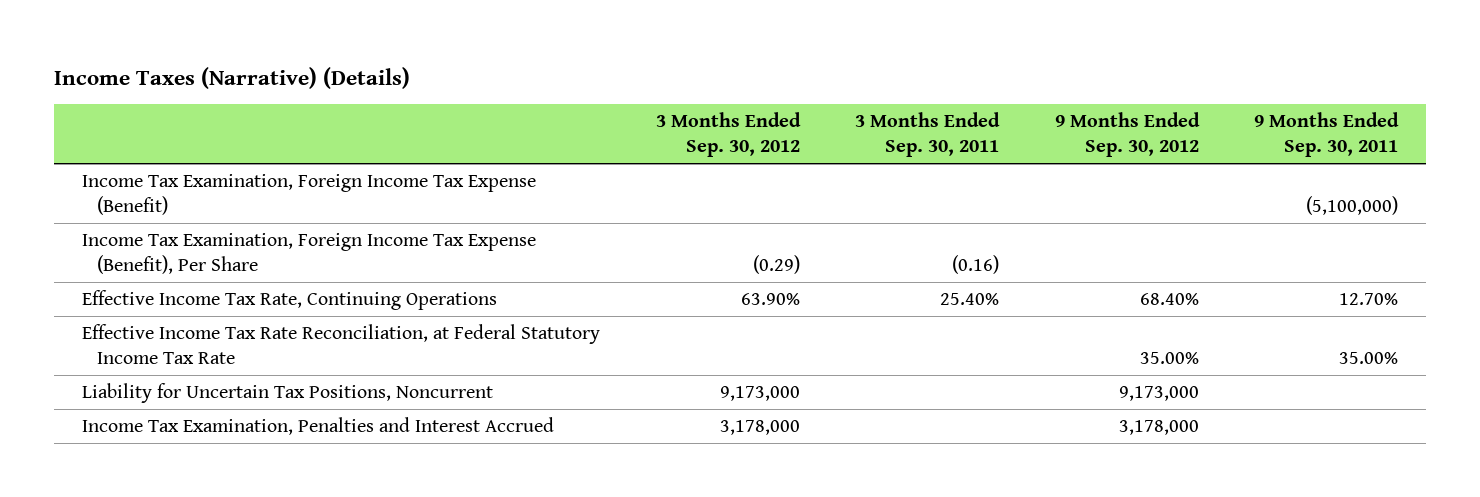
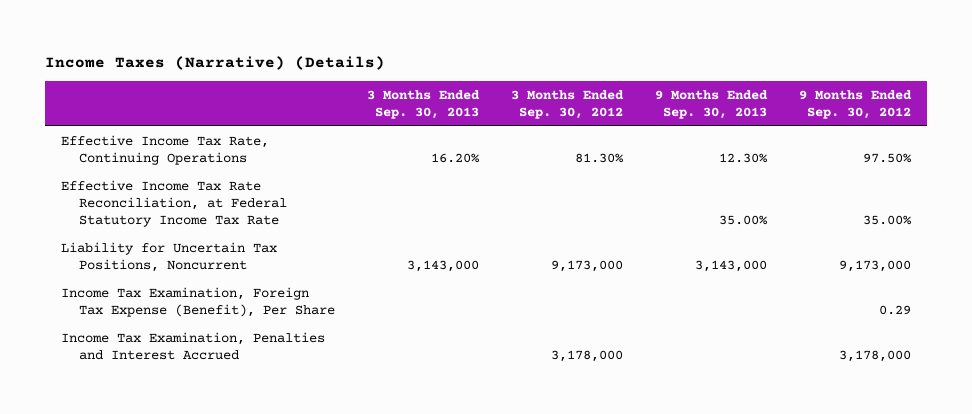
[855,112,1001,158] 3 Months Ended Sep. 30, 2011 -> none
[1254,112,1400,158] 9 Months Ended Sep. 30, 2011 -> none
none -> [366,89,480,119] 3 Months Ended Sep. 30, 2013
none -> [655,89,769,119] 9 Months Ended Sep. 30, 2013
[81,173,536,215] Income Tax Examination, Foreign Income Tax Expense (Benefit) -> none
[81,232,536,274] Income Tax Examination, Foreign Income Tax Expense (Benefit), Per Share -> none
[740,292,800,305] 63.90% -> [574,153,624,164] 81.30%
[1139,292,1199,305] 68.40% -> [863,153,913,164] 97.50%
none -> [60,287,335,318] Income Tax Examination, Foreign Tax Expense (Benefit), Per Share

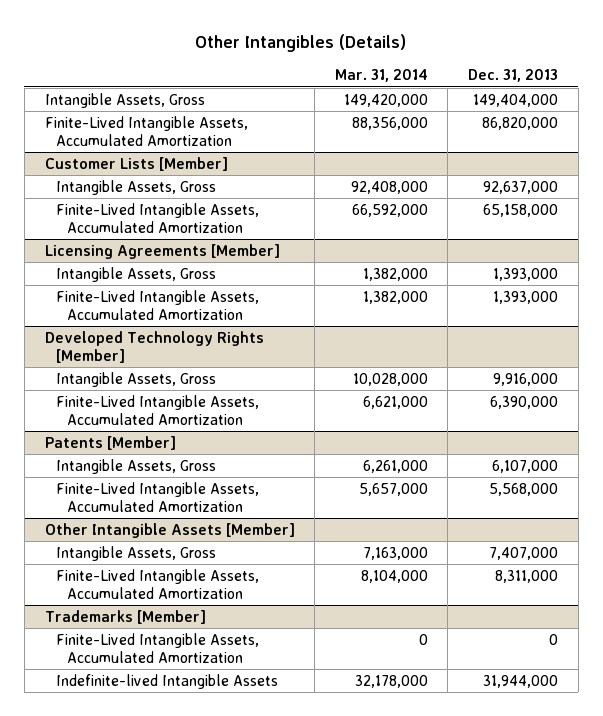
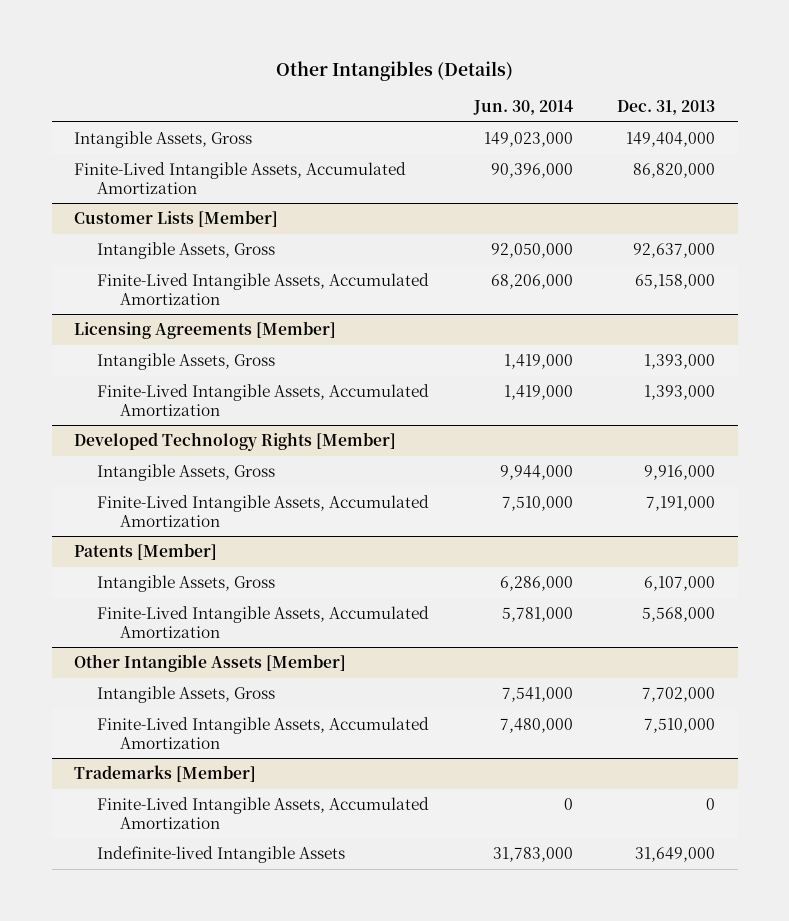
[334,69,428,83] Mar. 31, 2014 -> none
none -> [472,99,573,115] Jun. 30, 2014
[490,395,559,409] 6,390,000 -> [646,495,716,511] 7,191,000
[489,546,559,560] 7,407,000 -> [642,686,716,702] 7,702,000
[495,569,559,583] 8,311,000 -> [644,717,716,733] 7,510,000
[483,674,559,688] 31,944,000 -> [635,846,716,862] 31,649,000

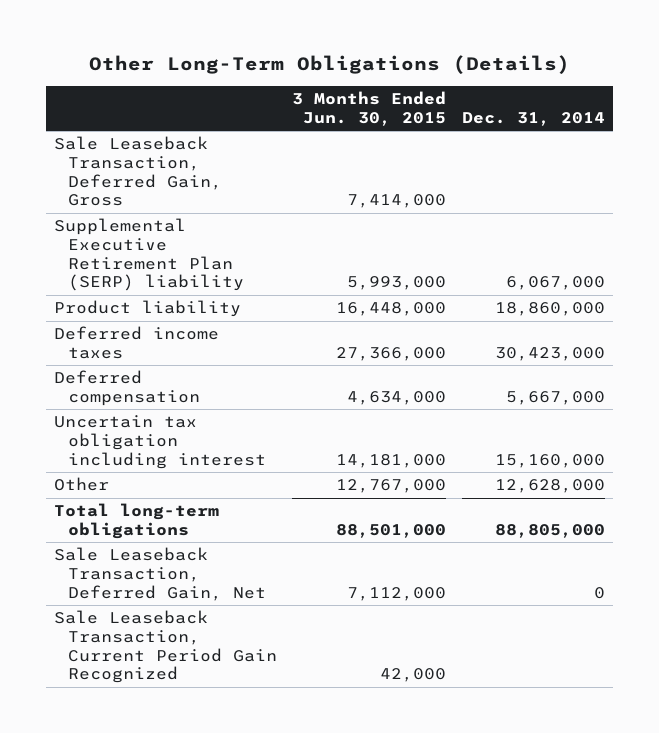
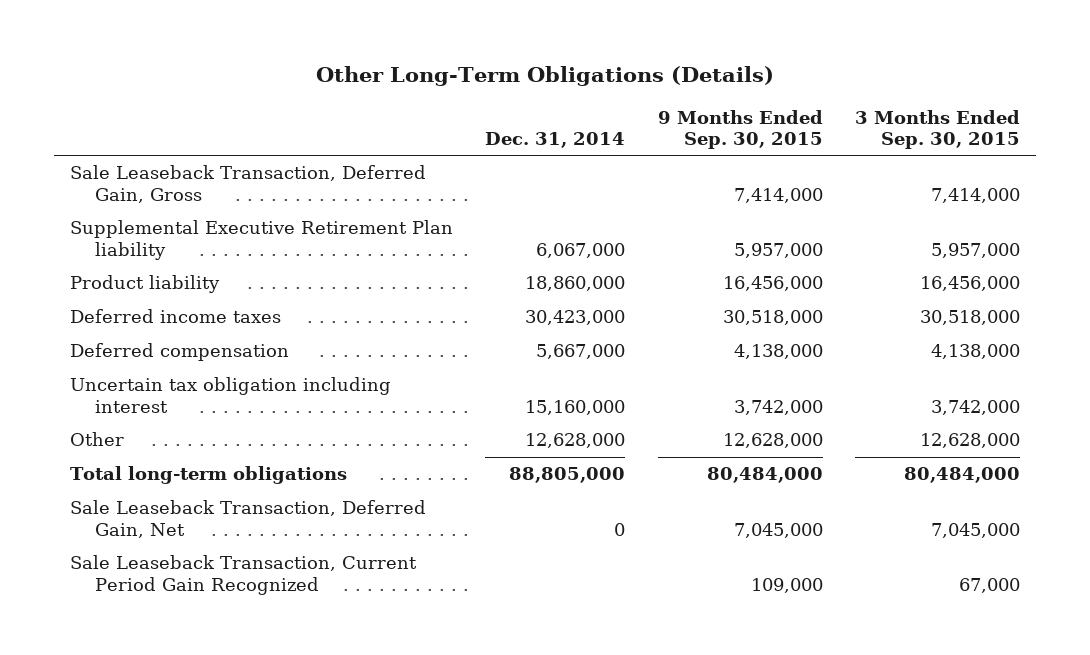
[292,91,447,126] 3 Months Ended Jun. 30, 2015 -> none
none -> [657,109,823,149] 9 Months Ended Sep. 30, 2015
none -> [854,109,1020,149] 3 Months Ended Sep. 30, 2015
[54,218,244,292] Supplemental Executive Retirement Plan (SERP) liability -> [69,220,453,260] Supplemental Executive Retirement Plan liability

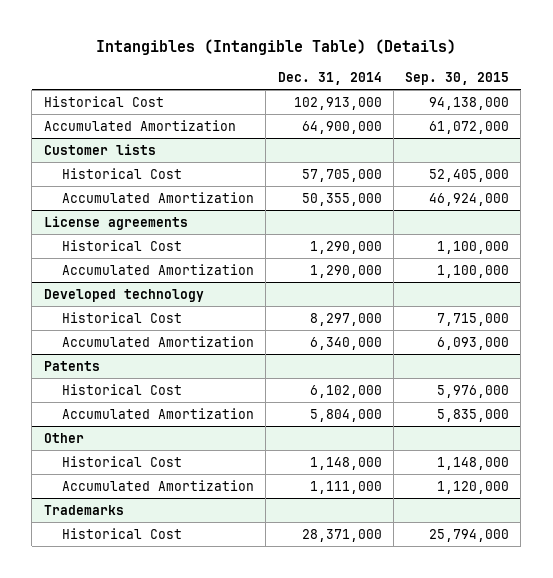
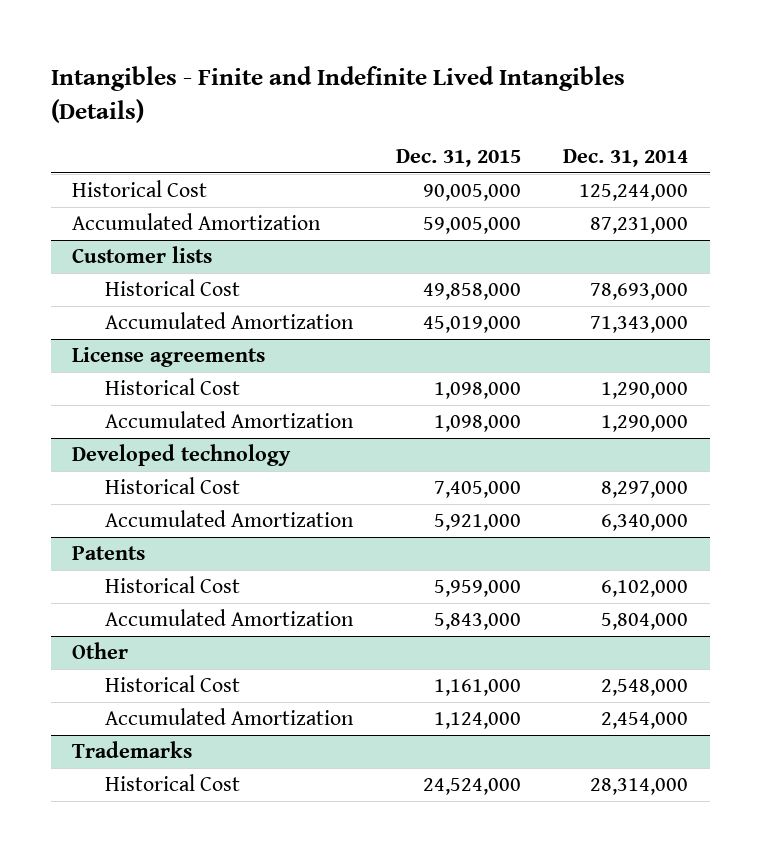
[96,39,457,56] Intangibles (Intangible Table) (Details) -> [51,65,626,123] Intangibles - Finite and Indefinite Lived Intangibles (Details)
[405,72,510,86] Sep. 30, 2015 -> none
none -> [395,149,521,168] Dec. 31, 2015
[293,96,382,110] 102,913,000 -> [579,184,689,202] 125,244,000
[301,120,382,134] 64,900,000 -> [590,217,689,235] 87,231,000
[301,168,382,182] 57,705,000 -> [590,283,689,301] 78,693,000
[301,192,382,206] 50,355,000 -> [590,316,689,334] 71,343,000
[309,456,382,470] 1,148,000 -> [601,679,689,697] 2,548,000
[309,480,382,494] 1,111,000 -> [601,712,689,730] 2,454,000
[301,528,382,542] 28,371,000 -> [590,778,689,796] 28,314,000

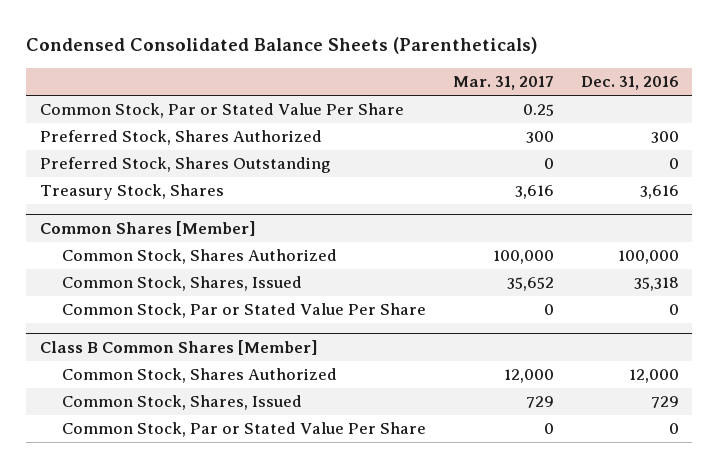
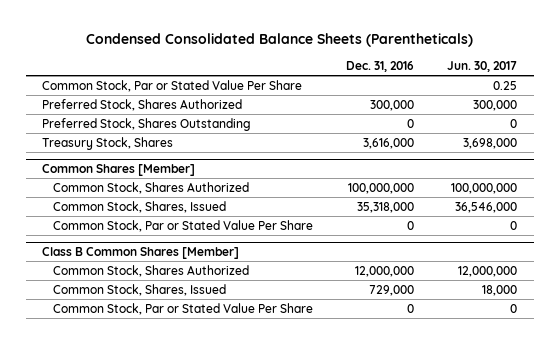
[452,76,554,91] Mar. 31, 2017 -> none
none -> [447,60,518,72] Jun. 30, 2017
[650,131,679,144] 300 -> [370,99,415,111] 300,000
[639,185,679,200] 3,616 -> [363,137,415,149] 3,616,000
[617,250,679,265] 100,000 -> [348,182,415,194] 100,000,000
[633,277,679,292] 35,318 -> [357,201,415,213] 35,318,000
[628,369,679,384] 12,000 -> [355,265,415,277] 12,000,000
[650,396,679,409] 729 -> [369,284,415,296] 729,000

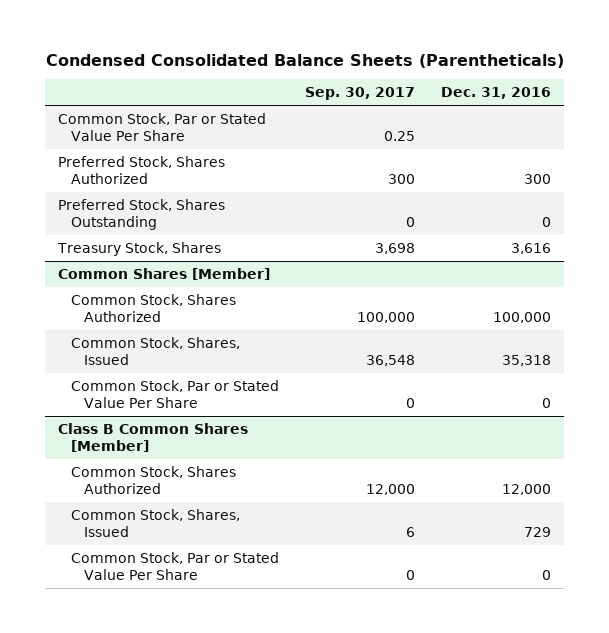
[447,60,518,72] Jun. 30, 2017 -> none
none -> [305,87,416,101] Sep. 30, 2017
[370,99,415,111] 300,000 -> [523,173,551,184] 300
[363,137,415,149] 3,616,000 -> [510,242,551,254] 3,616
[348,182,415,194] 100,000,000 -> [492,311,551,323] 100,000
[357,201,415,213] 35,318,000 -> [501,354,551,366] 35,318
[355,265,415,277] 12,000,000 -> [501,483,551,495] 12,000
[369,284,415,296] 729,000 -> [523,526,551,537] 729

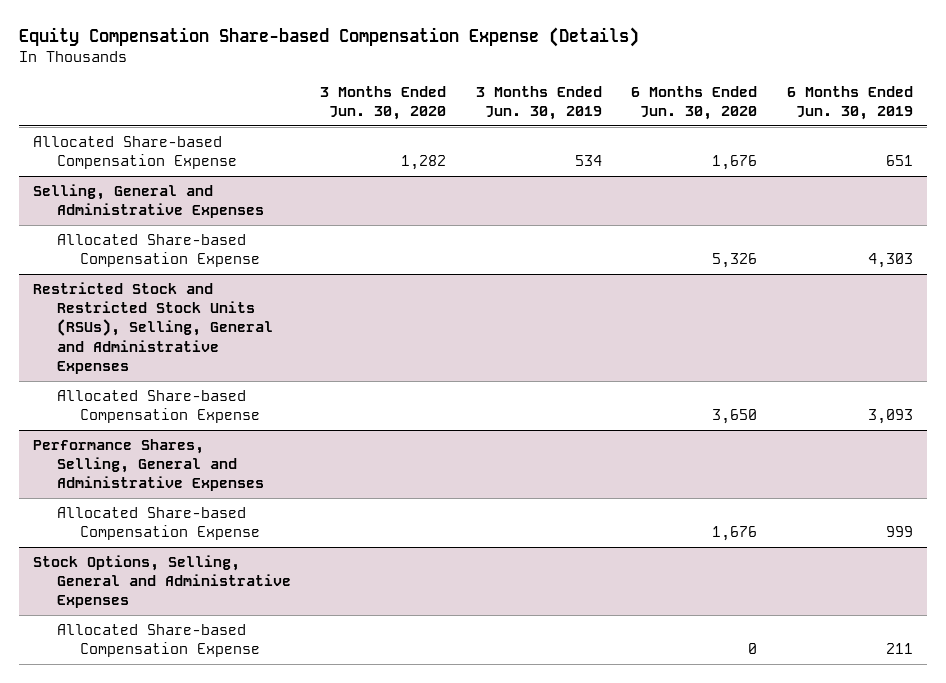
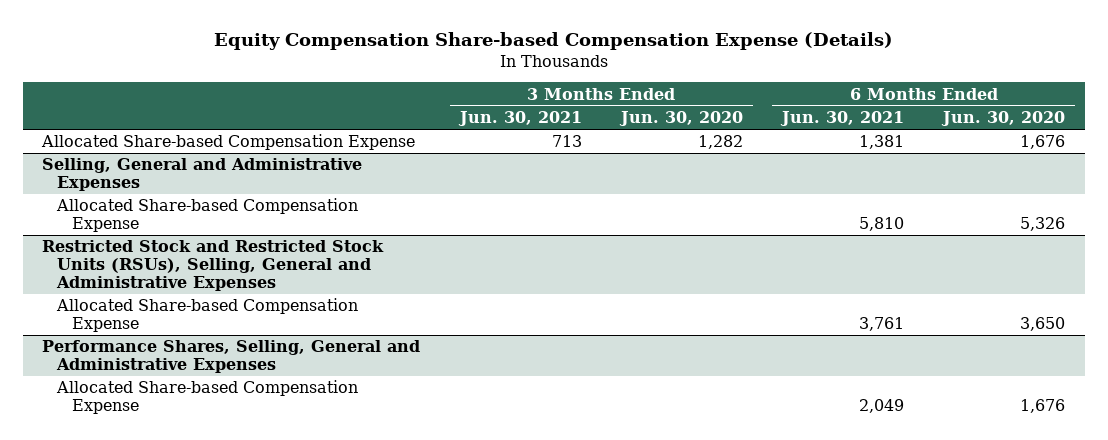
[475,85,602,120] 3 Months Ended Jun. 30, 2019 -> none
[786,85,913,120] 6 Months Ended Jun. 30, 2019 -> none
none -> [457,111,582,127] Jun. 30, 2021
none -> [780,111,905,127] Jun. 30, 2021
[33,555,291,609] Stock Options, Selling, General and Administrative Expenses -> none
[56,624,261,658] Allocated Share-based Compensation Expense -> none

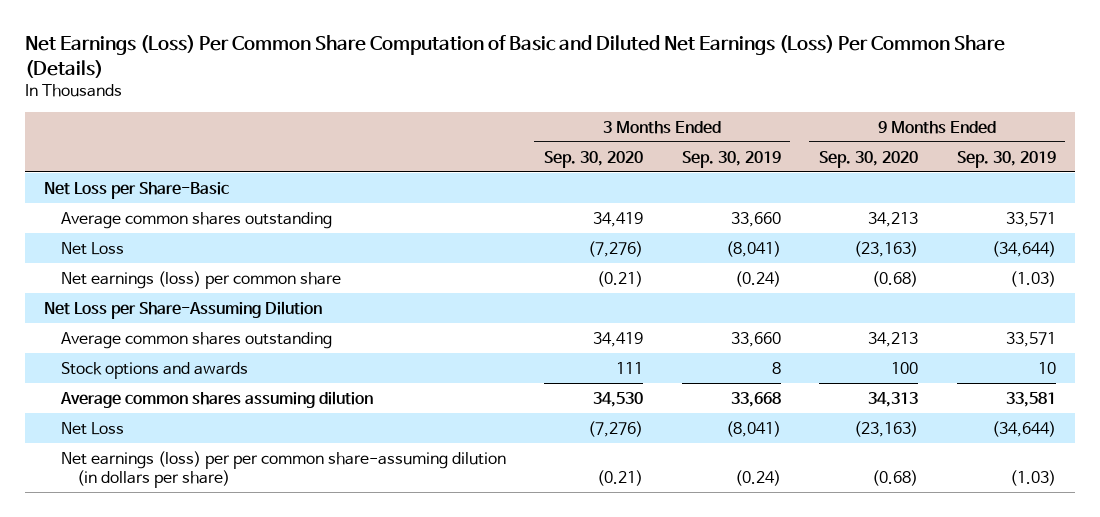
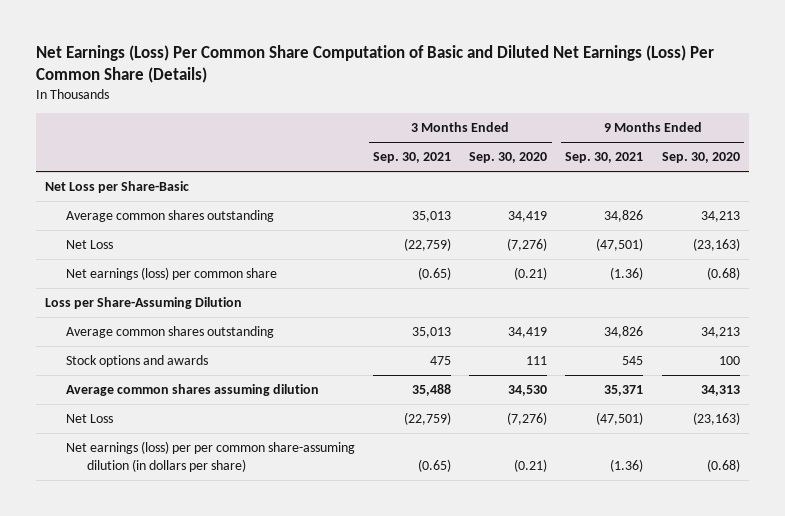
[681,150,781,168] Sep. 30, 2019 -> none
[956,150,1056,168] Sep. 30, 2019 -> none
none -> [373,152,452,164] Sep. 30, 2021
none -> [565,152,644,164] Sep. 30, 2021
[44,300,323,319] Net Loss per Share-Assuming Dilution -> [44,297,242,310] Loss per Share-Assuming Dilution

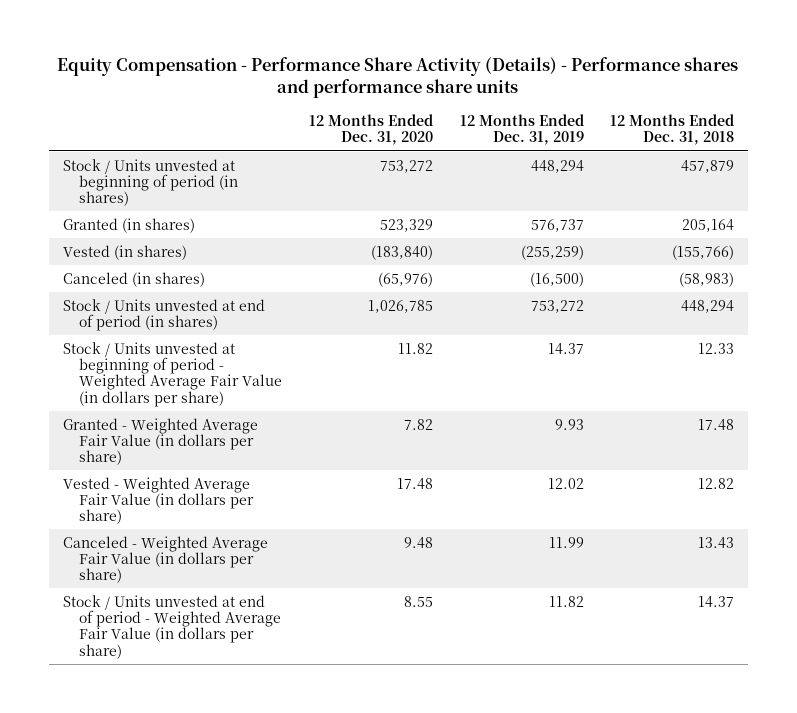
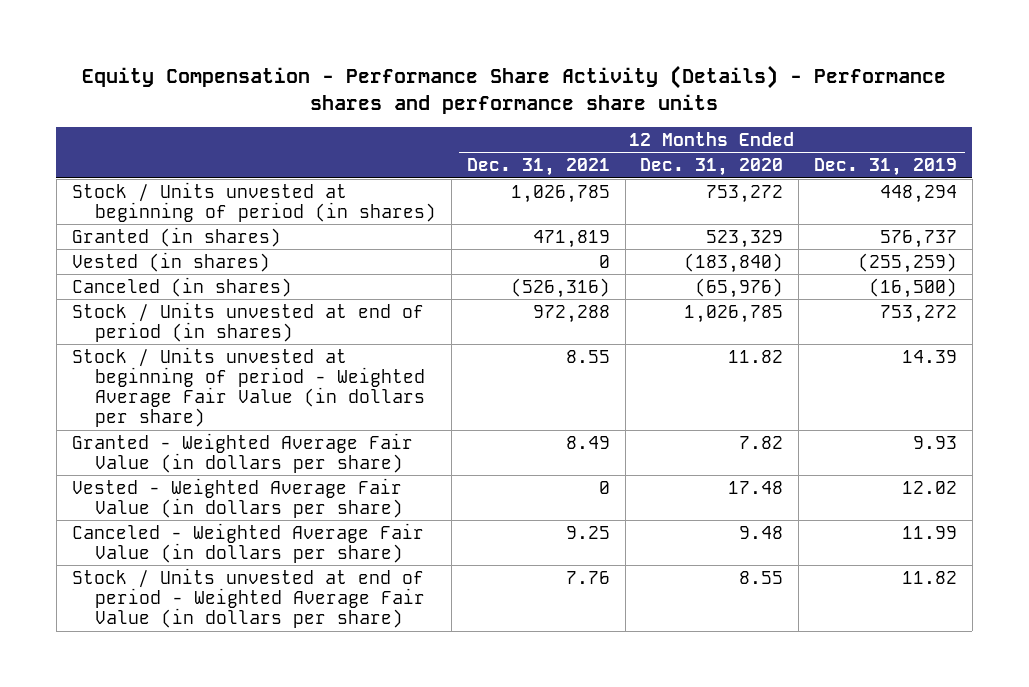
[610,114,735,146] 12 Months Ended Dec. 31, 2018 -> none
none -> [466,158,610,177] Dec. 31, 2021
[547,342,584,354] 14.37 -> [902,349,958,363] 14.39

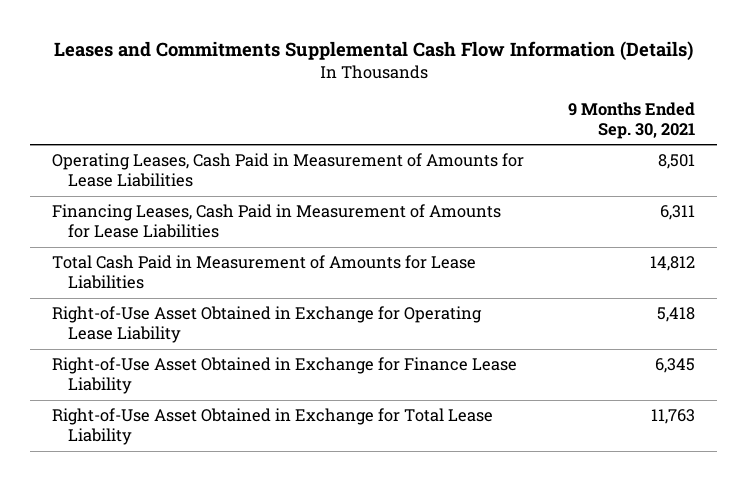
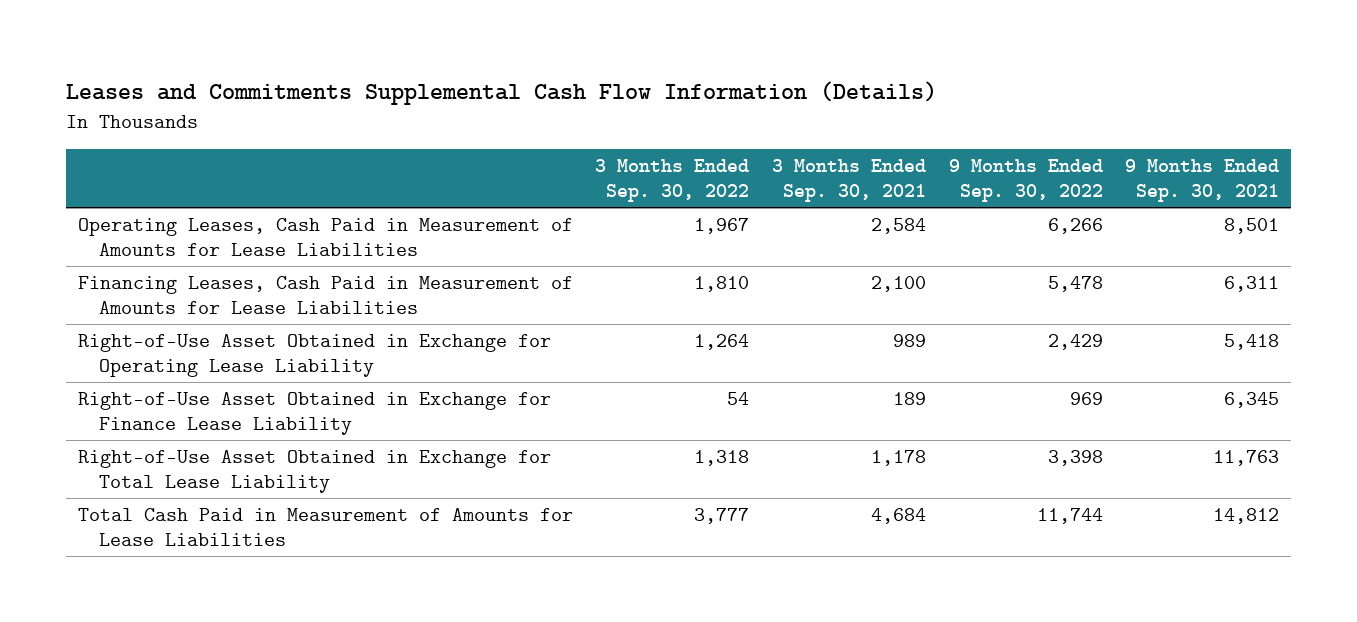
none -> [595,159,750,203] 3 Months Ended Sep. 30, 2022
none -> [771,159,926,203] 3 Months Ended Sep. 30, 2021
none -> [948,159,1103,203] 9 Months Ended Sep. 30, 2022
[52,255,477,290] Total Cash Paid in Measurement of Amounts for Lease Liabilities -> [77,507,573,546] Total Cash Paid in Measurement of Amounts for Lease Liabilities

